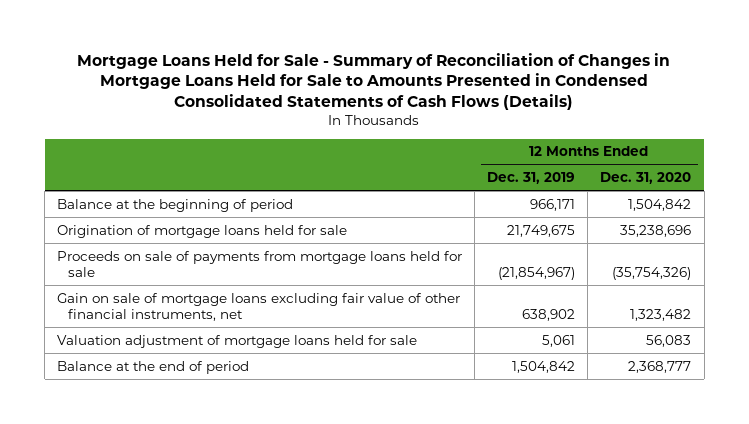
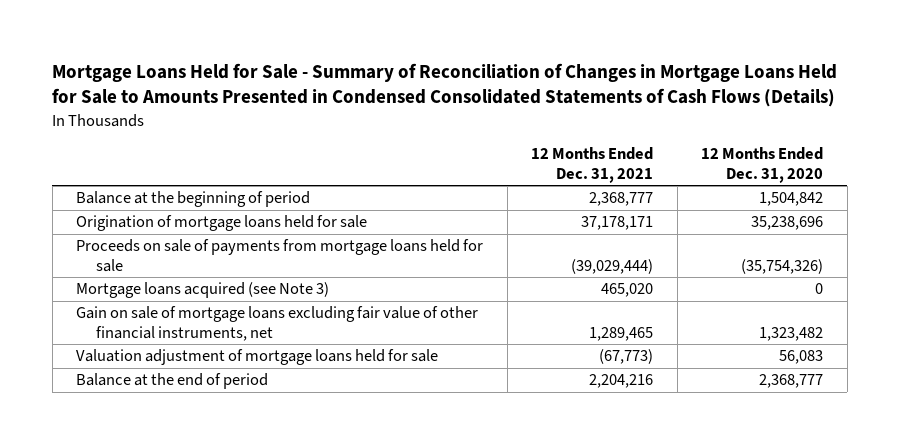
[487,172,576,185] Dec. 31, 2019 -> none
none -> [531,147,654,183] 12 Months Ended Dec. 31, 2021
none -> [76,282,330,299] Mortgage loans acquired (see Note 3)

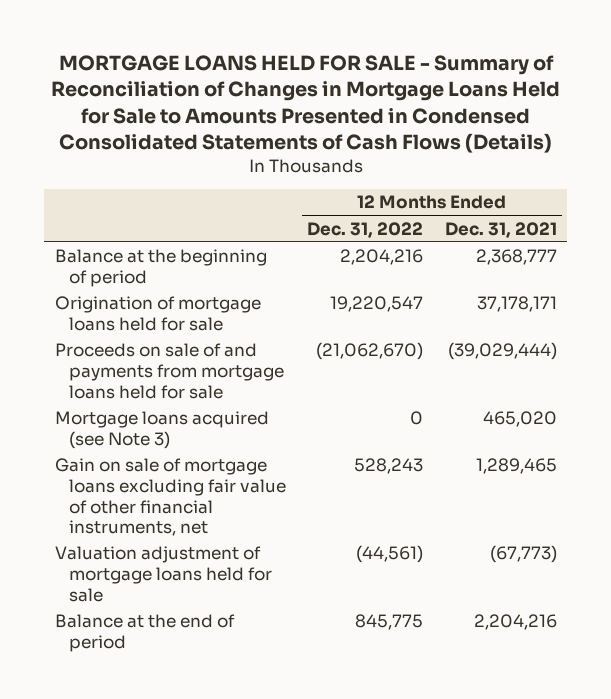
[52,62,838,108] Mortgage Loans Held for Sale - Summary of Reconciliation of Changes in Mortgage Loans Held for Sale to Amounts Presented in Condensed Consolidated Statements of Cash Flows (Details) -> [50,55,560,154] MORTGAGE LOANS HELD FOR SALE - Summary of Reconciliation of Changes in Mortgage Loans Held for Sale to Amounts Presented in Condensed Consolidated Statements of Cash Flows (Details)
[701,147,824,183] 12 Months Ended Dec. 31, 2020 -> none
none -> [307,221,424,238] Dec. 31, 2022
[76,239,484,272] Proceeds on sale of payments from mortgage loans held for sale -> [54,343,284,399] Proceeds on sale of and payments from mortgage loans held for sale

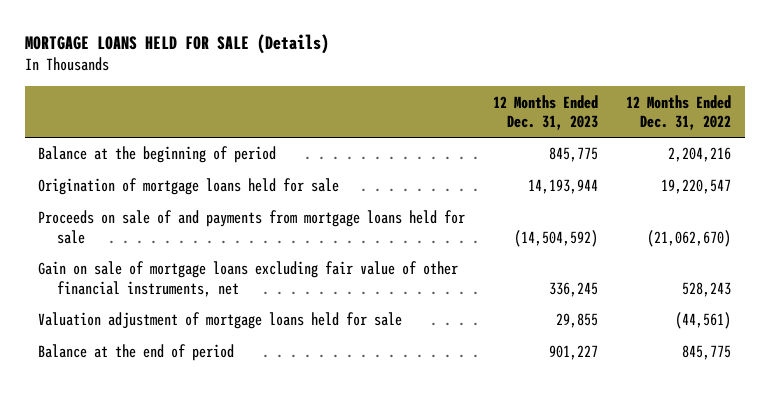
[50,55,560,154] MORTGAGE LOANS HELD FOR SALE - Summary of Reconciliation of Changes in Mortgage Loans Held for Sale to Amounts Presented in Condensed Consolidated Statements of Cash Flows (Details) -> [24,34,329,55] MORTGAGE LOANS HELD FOR SALE (Details)
[444,221,557,238] Dec. 31, 2021 -> none
none -> [493,94,599,131] 12 Months Ended Dec. 31, 2023
[54,411,269,450] Mortgage loans acquired (see Note 3) -> none

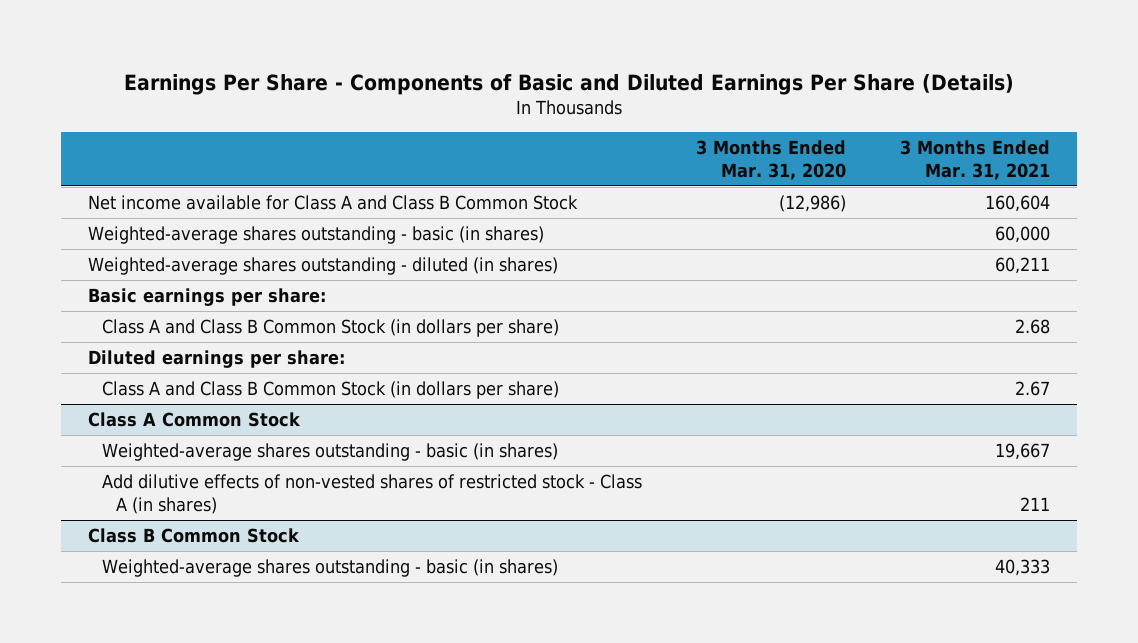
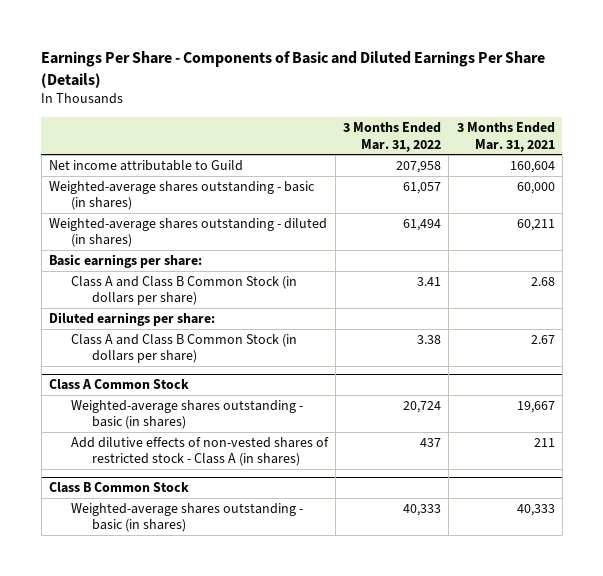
[695,140,846,181] 3 Months Ended Mar. 31, 2020 -> none
none -> [343,122,442,152] 3 Months Ended Mar. 31, 2022
[88,194,579,210] Net income available for Class A and Class B Common Stock -> [48,159,243,171] Net income attributable to Guild

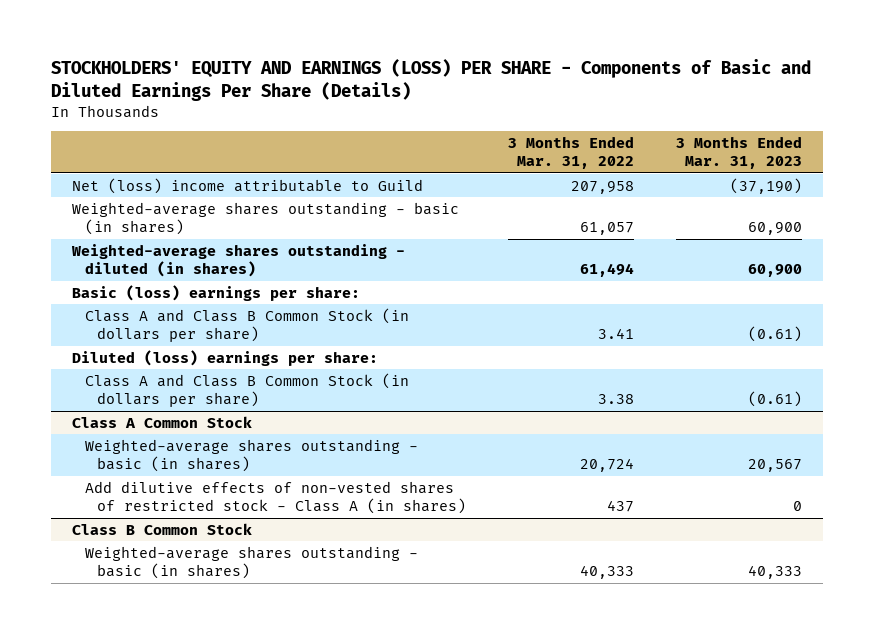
[41,50,546,88] Earnings Per Share - Components of Basic and Diluted Earnings Per Share (Details) -> [51,59,812,101] STOCKHOLDERS' EQUITY AND EARNINGS (LOSS) PER SHARE - Components of Basic and Diluted Earnings Per Share (Details)
[456,122,555,152] 3 Months Ended Mar. 31, 2021 -> none
none -> [676,136,803,170] 3 Months Ended Mar. 31, 2023
[48,159,243,171] Net income attributable to Guild -> [72,177,424,194] Net (loss) income attributable to Guild
[48,253,202,268] Basic earnings per share: -> [72,284,361,301] Basic (loss) earnings per share:
[48,311,215,326] Diluted earnings per share: -> [72,349,379,366] Diluted (loss) earnings per share:

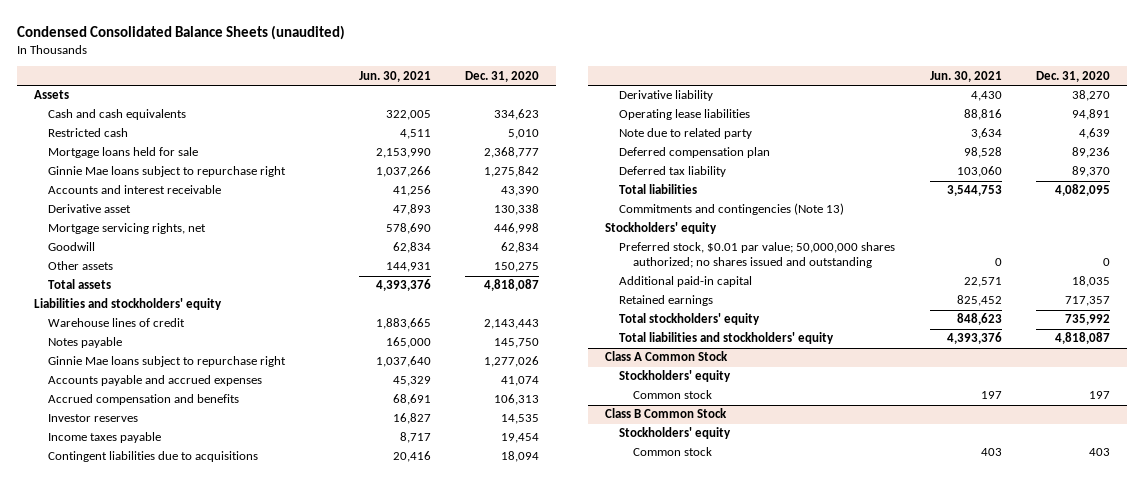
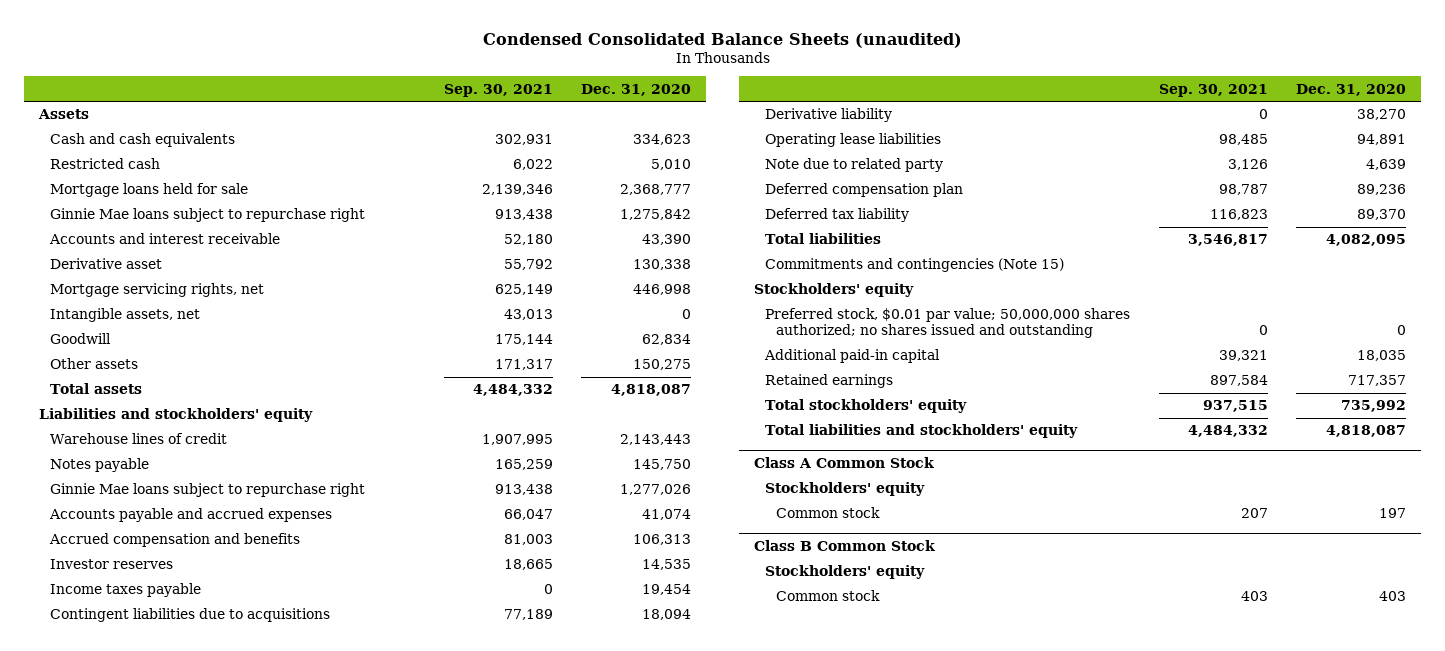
[358,70,431,82] Jun. 30, 2021 -> none
none -> [443,83,553,97] Sep. 30, 2021
none -> [49,308,200,323] Intangible assets, net
[619,203,845,216] Commitments and contingencies (Note 13) -> [764,258,1064,273] Commitments and contingencies (Note 15)

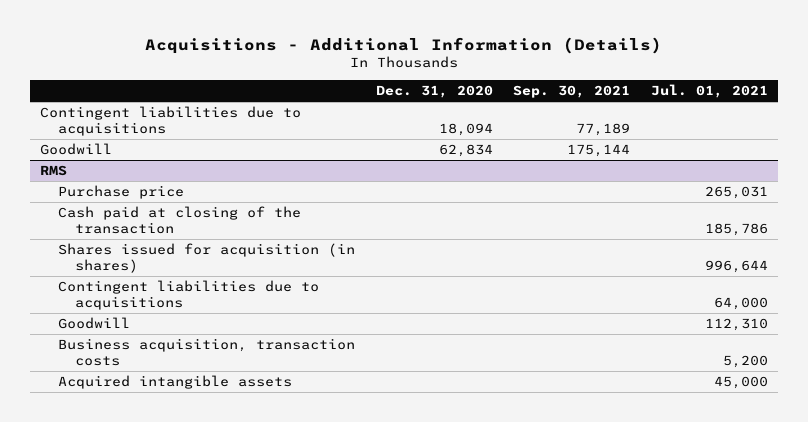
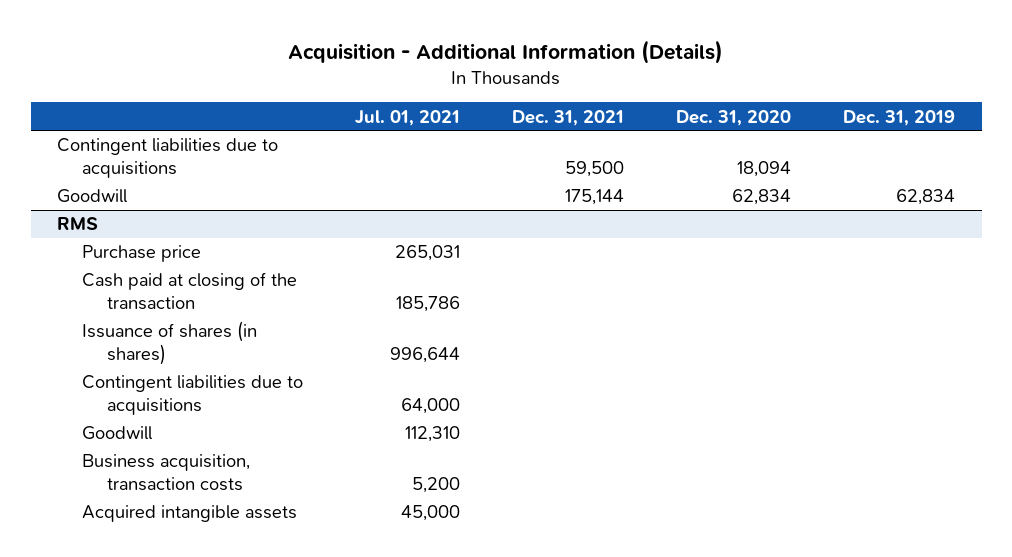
[145,36,663,54] Acquisitions - Additional Information (Details) -> [288,40,724,65] Acquisition - Additional Information (Details)
[513,85,631,99] Sep. 30, 2021 -> none
none -> [512,109,625,126] Dec. 31, 2021
none -> [843,109,956,126] Dec. 31, 2019
[57,243,355,273] Shares issued for acquisition (in shares) -> [82,321,258,365] Issuance of shares (in shares)

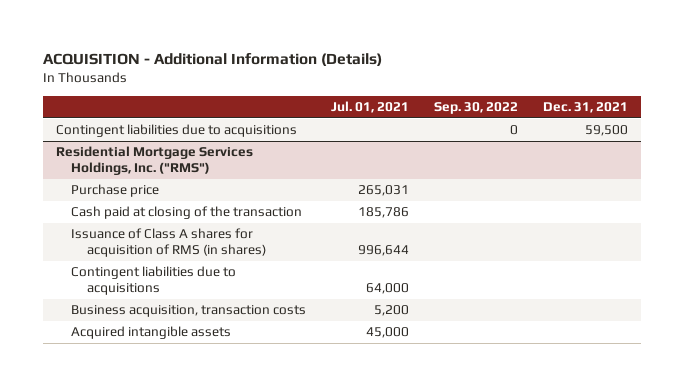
[288,40,724,65] Acquisition - Additional Information (Details) -> [43,53,383,67] ACQUISITION - Additional Information (Details)
[676,109,792,126] Dec. 31, 2020 -> none
[843,109,956,126] Dec. 31, 2019 -> none
none -> [434,102,519,115] Sep. 30, 2022
[56,189,127,204] Goodwill -> none
[56,217,98,231] RMS -> [55,146,253,176] Residential Mortgage Services Holdings, Inc. ("RMS")
[82,321,258,365] Issuance of shares (in shares) -> [71,228,267,258] Issuance of Class A shares for acquisition of RMS (in shares)
[82,426,153,441] Goodwill -> none

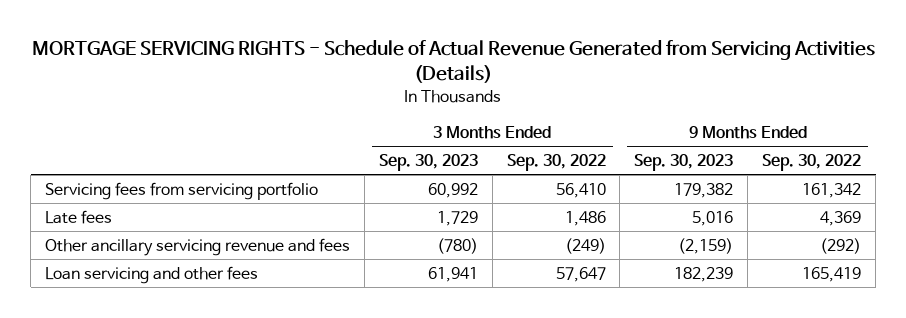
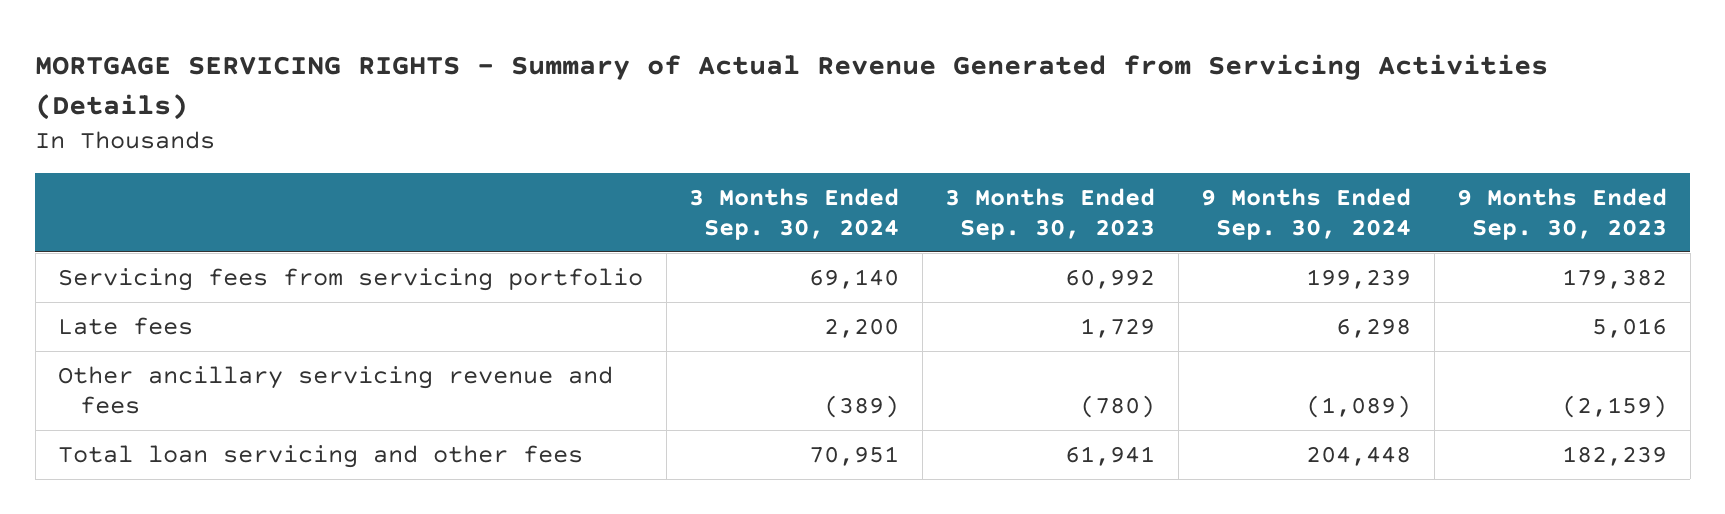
[32,40,876,84] MORTGAGE SERVICING RIGHTS - Schedule of Actual Revenue Generated from Servicing Activities (Details) -> [35,54,1549,120] MORTGAGE SERVICING RIGHTS - Summary of Actual Revenue Generated from Servicing Activities (Details)
[506,154,606,172] Sep. 30, 2022 -> none
[762,154,862,172] Sep. 30, 2022 -> none
none -> [689,188,900,240] 3 Months Ended Sep. 30, 2024
none -> [1201,188,1412,240] 9 Months Ended Sep. 30, 2024
[44,265,258,284] Loan servicing and other fees -> [58,445,584,469] Total loan servicing and other fees

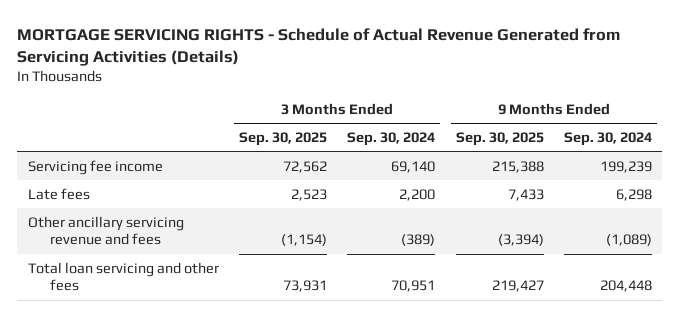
[35,54,1549,120] MORTGAGE SERVICING RIGHTS - Summary of Actual Revenue Generated from Servicing Activities (Details) -> [17,27,621,66] MORTGAGE SERVICING RIGHTS - Schedule of Actual Revenue Generated from Servicing Activities (Details)
[945,188,1156,240] 3 Months Ended Sep. 30, 2023 -> none
[1457,188,1668,240] 9 Months Ended Sep. 30, 2023 -> none
none -> [238,131,327,146] Sep. 30, 2025
none -> [455,131,544,146] Sep. 30, 2025
[58,268,644,292] Servicing fees from servicing portfolio -> [27,159,163,175] Servicing fee income

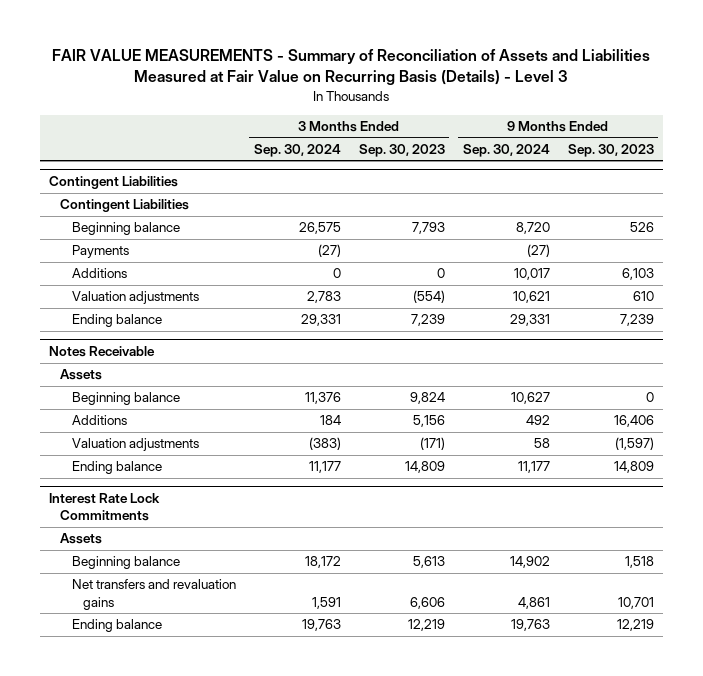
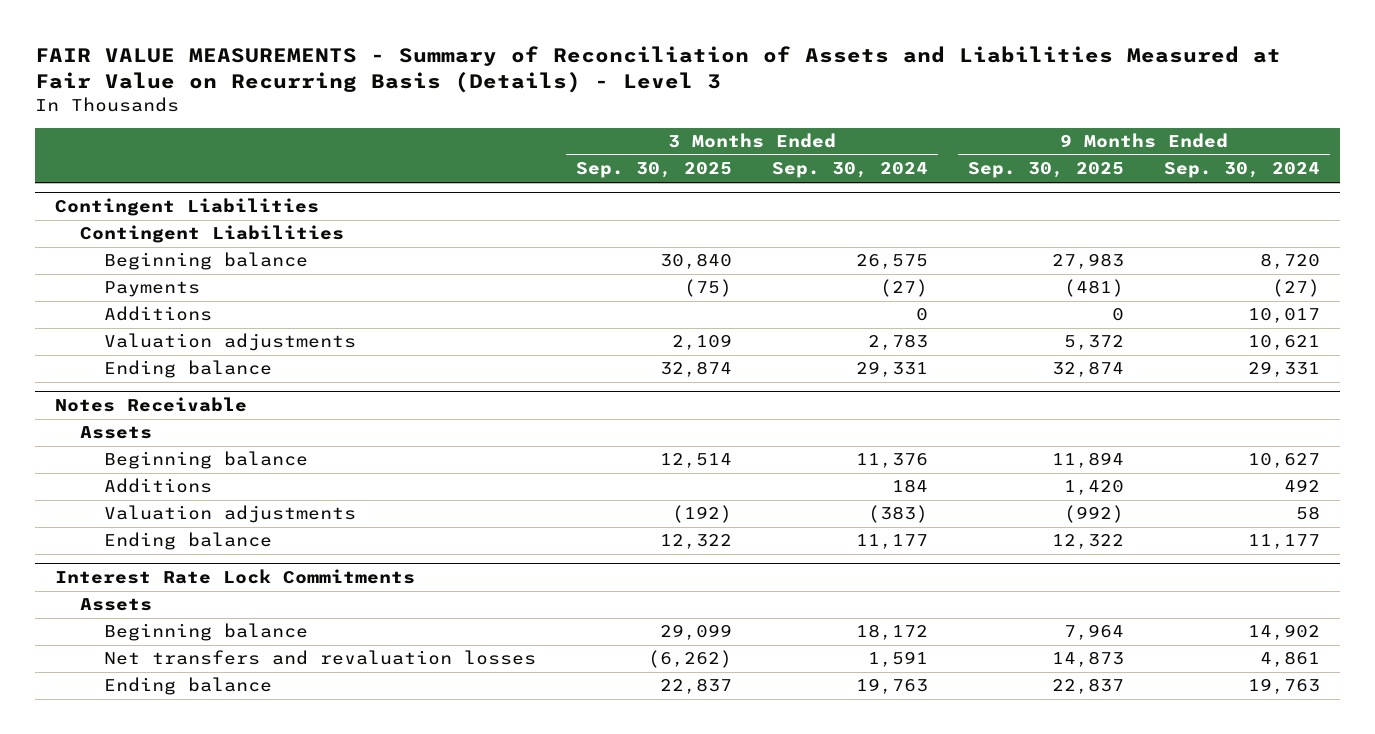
[358,143,445,157] Sep. 30, 2023 -> none
[567,143,654,157] Sep. 30, 2023 -> none
none -> [575,162,732,179] Sep. 30, 2025
none -> [967,162,1124,179] Sep. 30, 2025
[71,579,236,610] Net transfers and revaluation gains -> [103,650,536,666] Net transfers and revaluation losses

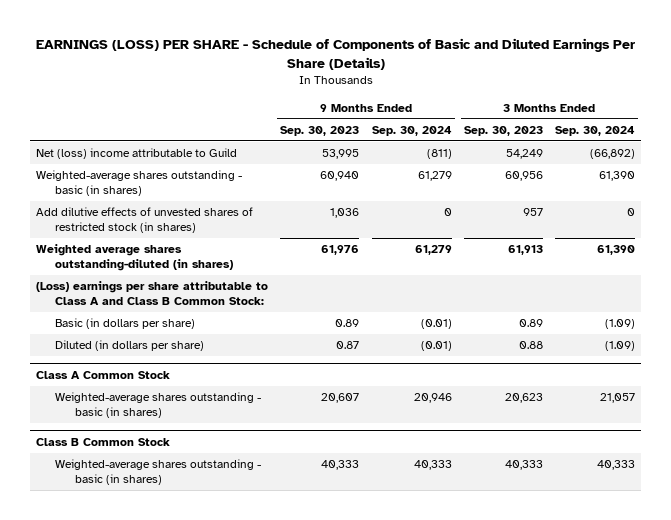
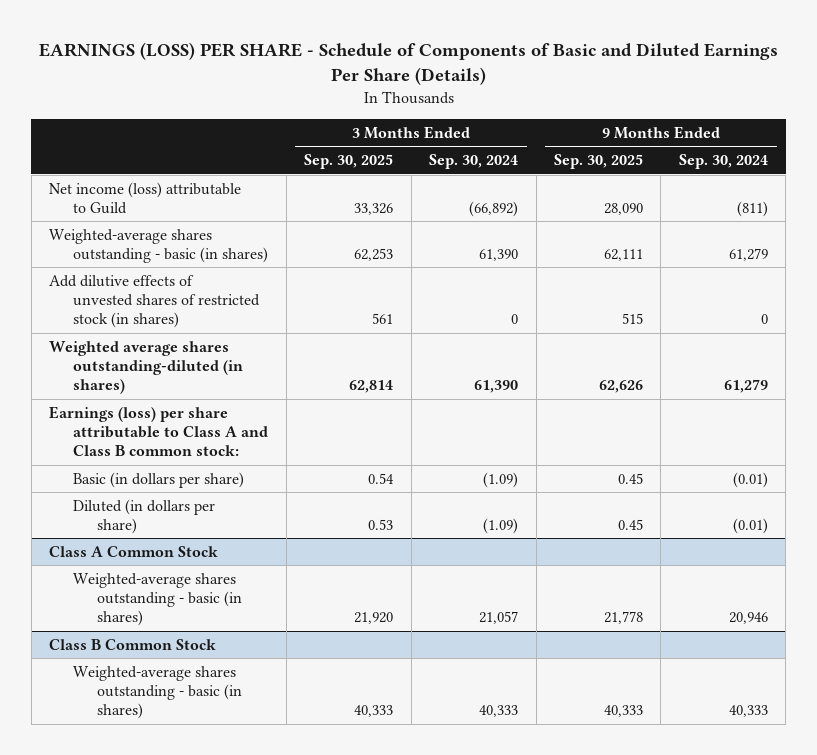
[280,125,360,136] Sep. 30, 2023 -> none
[463,125,543,136] Sep. 30, 2023 -> none
none -> [304,154,394,170] Sep. 30, 2025
none -> [553,154,643,170] Sep. 30, 2025
[36,148,238,160] Net (loss) income attributable to Guild -> [49,181,242,215] Net income (loss) attributable to Guild
[36,281,269,306] (Loss) earnings per share attributable to Class A and Class B Common Stock: -> [49,405,269,457] Earnings (loss) per share attributable to Class A and Class B common stock:

